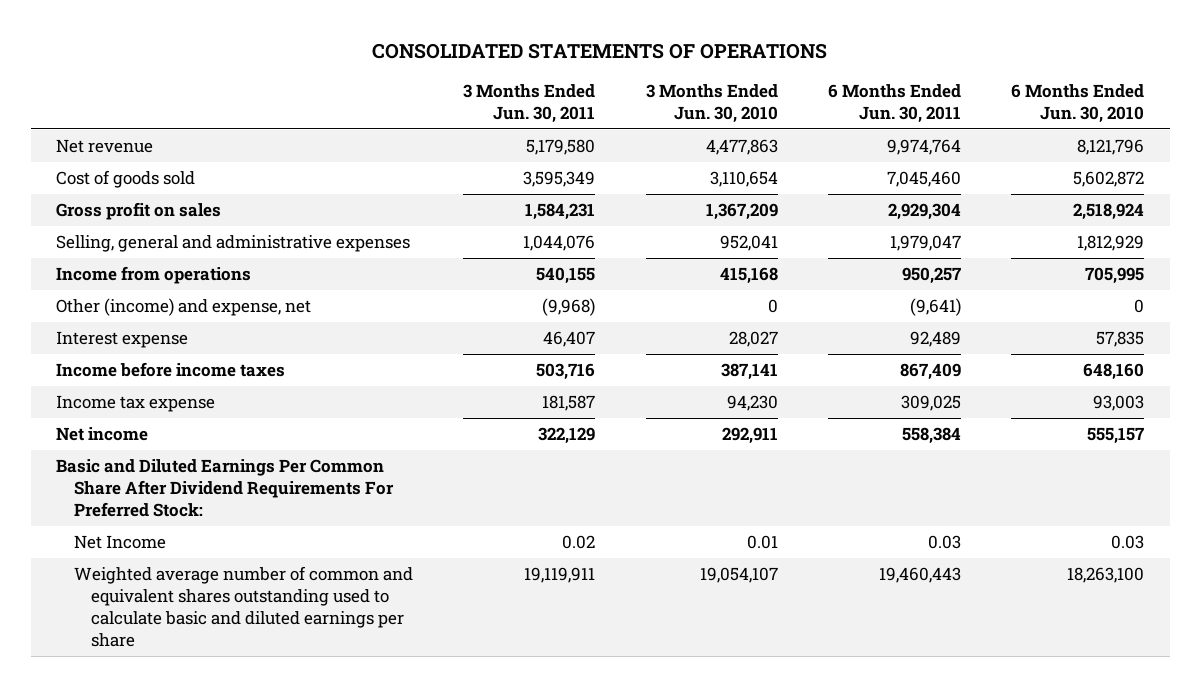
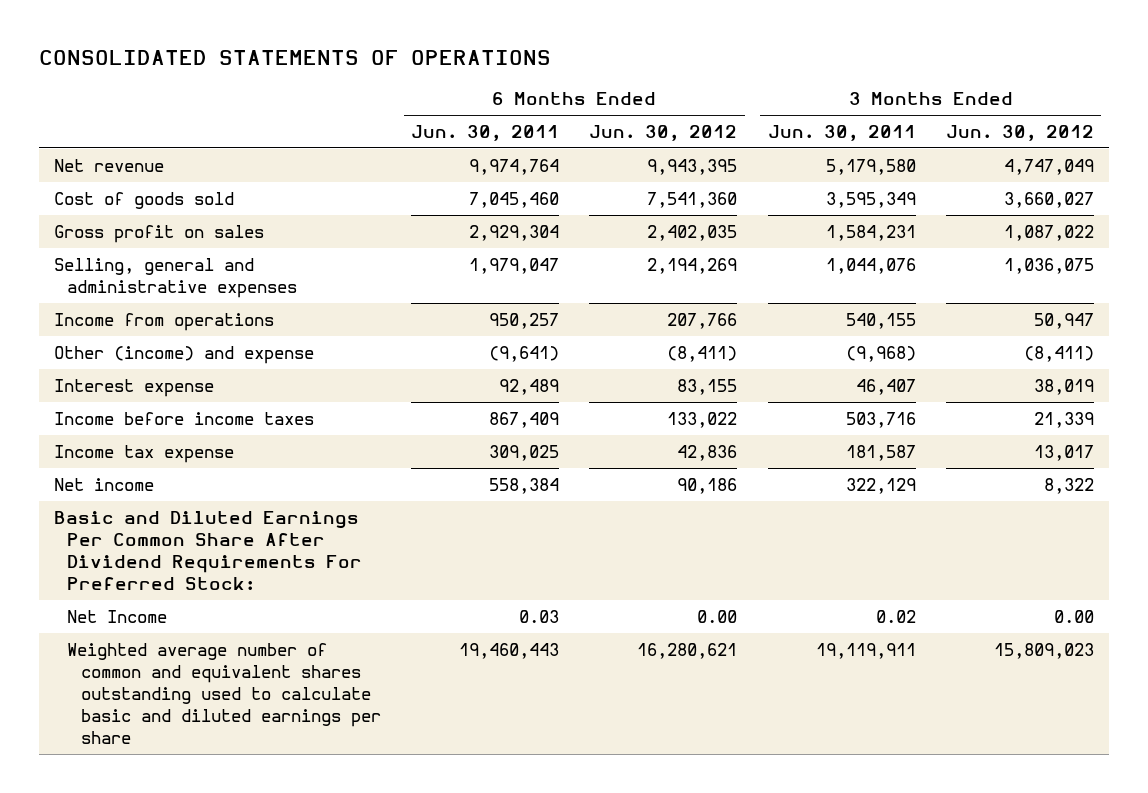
[645,84,778,123] 3 Months Ended Jun. 30, 2010 -> none
[1011,84,1145,123] 6 Months Ended Jun. 30, 2010 -> none
none -> [589,125,738,142] Jun. 30, 2012
none -> [945,125,1094,142] Jun. 30, 2012
[56,298,312,317] Other (income) and expense, net -> [53,345,314,364] Other (income) and expense

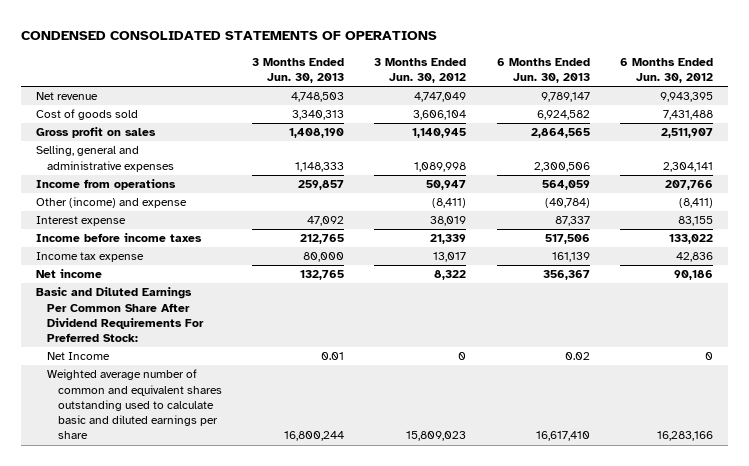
[38,50,551,66] CONSOLIDATED STATEMENTS OF OPERATIONS -> [21,31,438,41] CONDENSED CONSOLIDATED STATEMENTS OF OPERATIONS
[411,125,560,142] Jun. 30, 2011 -> none
[767,125,916,142] Jun. 30, 2011 -> none
none -> [252,57,345,83] 3 Months Ended Jun. 30, 2013
none -> [496,57,590,83] 6 Months Ended Jun. 30, 2013
[647,191,738,208] 7,541,360 -> [662,110,713,121] 7,431,488
[1003,191,1094,208] 3,660,027 -> [413,110,467,121] 3,606,104
[647,224,738,241] 2,402,035 -> [660,128,713,139] 2,511,907
[1003,224,1094,241] 1,087,022 -> [412,128,467,139] 1,140,945
[647,257,738,274] 2,194,269 -> [662,161,713,172] 2,304,141
[1003,257,1094,274] 1,036,075 -> [414,161,467,172] 1,089,998
[697,609,738,623] 0.00 -> [704,352,713,361] 0
[1053,609,1094,623] 0.00 -> [458,352,467,361] 0
[637,642,738,659] 16,280,621 -> [656,431,713,442] 16,283,166

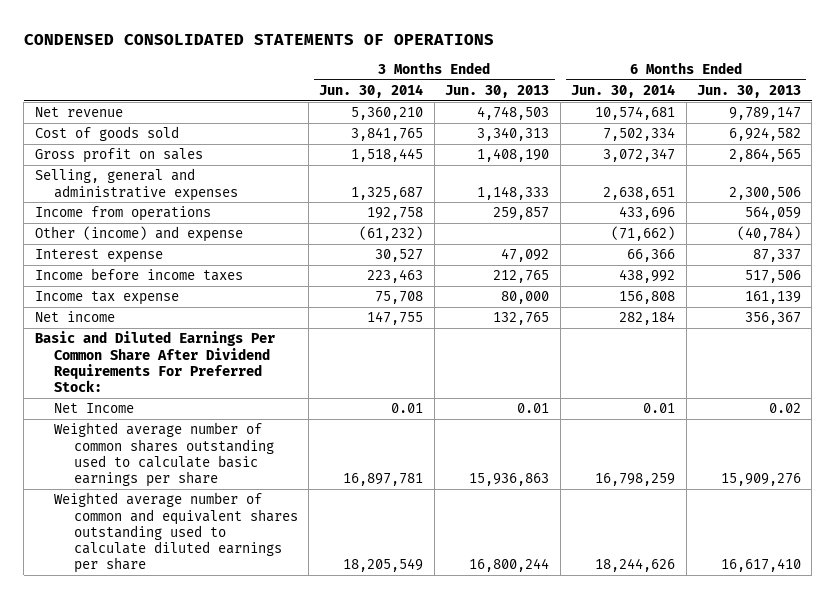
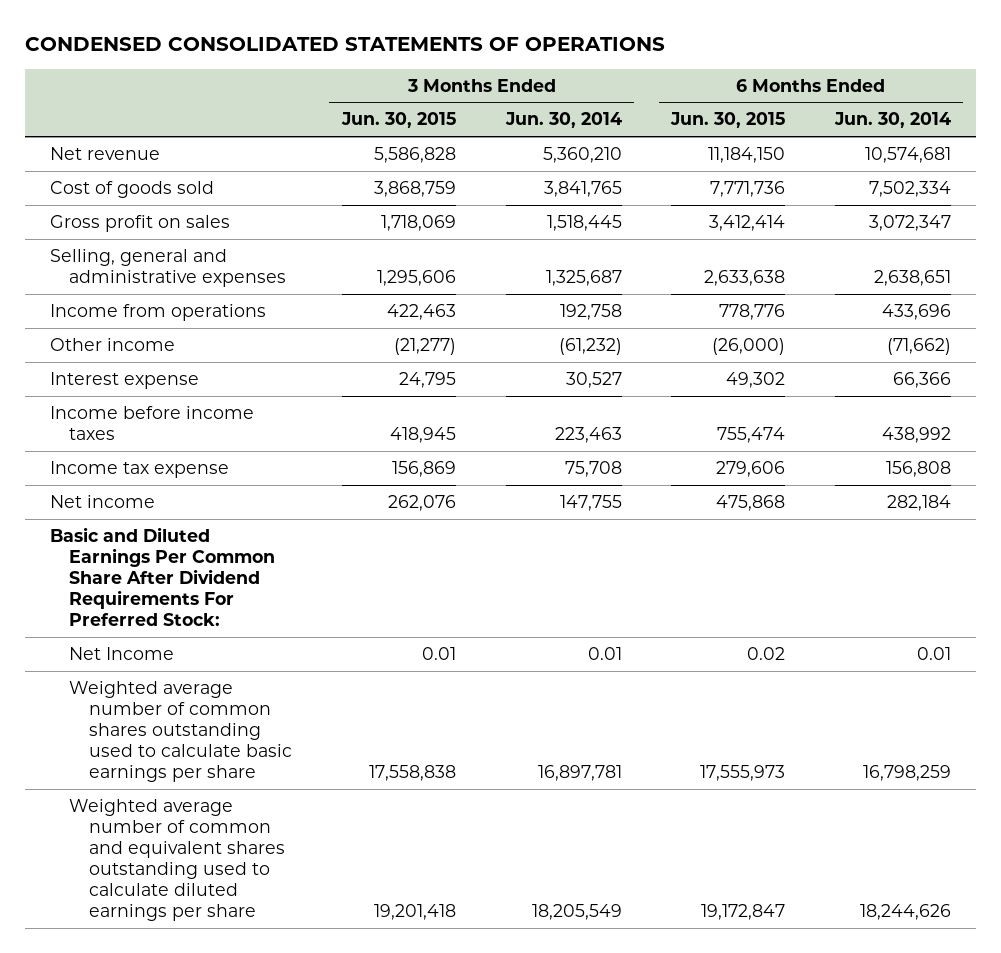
[445,85,550,99] Jun. 30, 2013 -> none
[696,85,801,99] Jun. 30, 2013 -> none
none -> [340,112,456,129] Jun. 30, 2015
none -> [670,112,786,129] Jun. 30, 2015
[34,226,243,243] Other (income) and expense -> [49,337,175,351] Other income

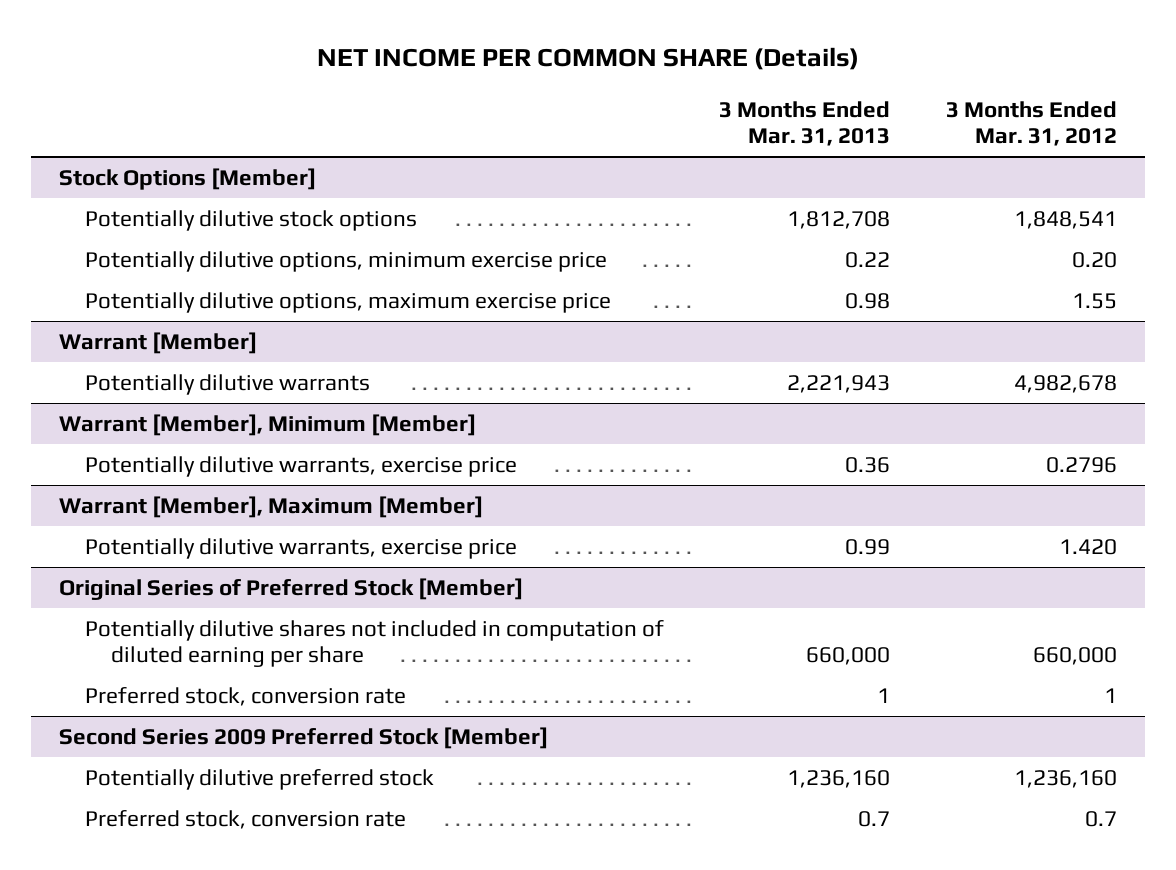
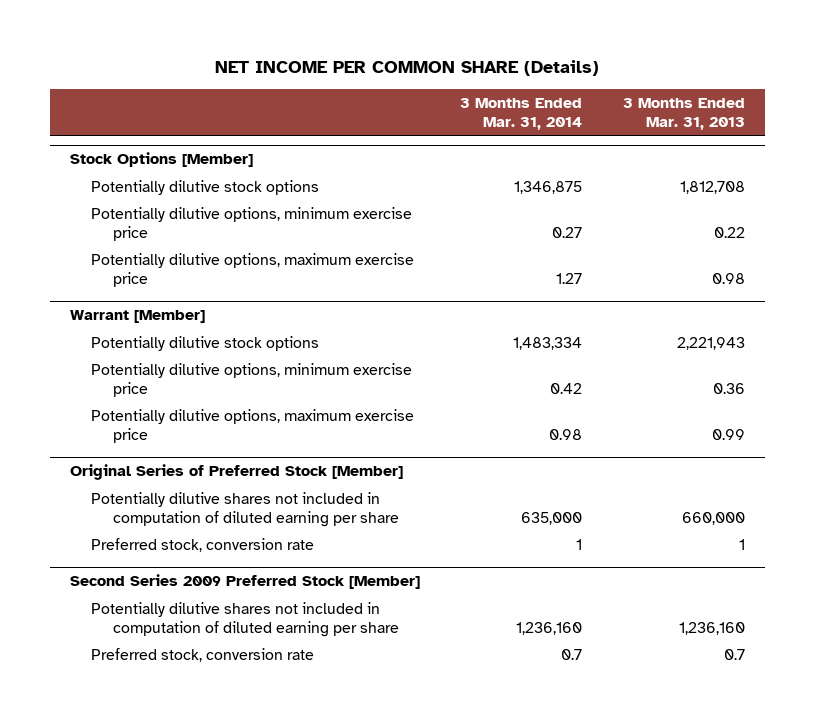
[945,100,1117,146] 3 Months Ended Mar. 31, 2012 -> none
none -> [460,97,583,130] 3 Months Ended Mar. 31, 2014
[59,413,477,436] Warrant [Member], Minimum [Member] -> none
[59,495,484,518] Warrant [Member], Maximum [Member] -> none
[84,373,370,395] Potentially dilutive warrants -> [91,335,320,351] Potentially dilutive stock options
[84,455,517,477] Potentially dilutive warrants, exercise price -> [91,362,413,397] Potentially dilutive options, minimum exercise price
[84,537,517,559] Potentially dilutive warrants, exercise price -> [91,408,415,443] Potentially dilutive options, maximum exercise price
[84,768,434,790] Potentially dilutive preferred stock -> [91,601,399,637] Potentially dilutive shares not included in computation of diluted earning per share

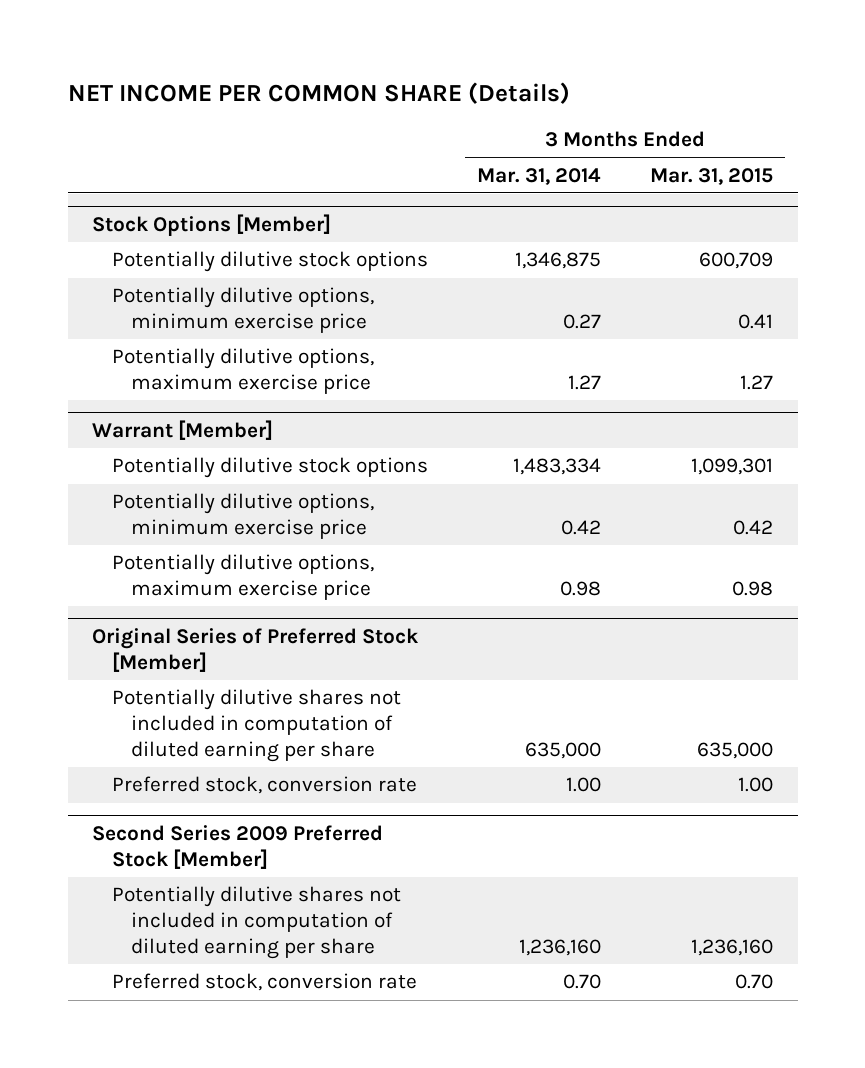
[622,97,745,130] 3 Months Ended Mar. 31, 2013 -> none
none -> [649,167,773,185] Mar. 31, 2015
[576,538,583,550] 1 -> [565,777,601,793] 1.00
[561,648,583,660] 0.7 -> [562,974,601,990] 0.70

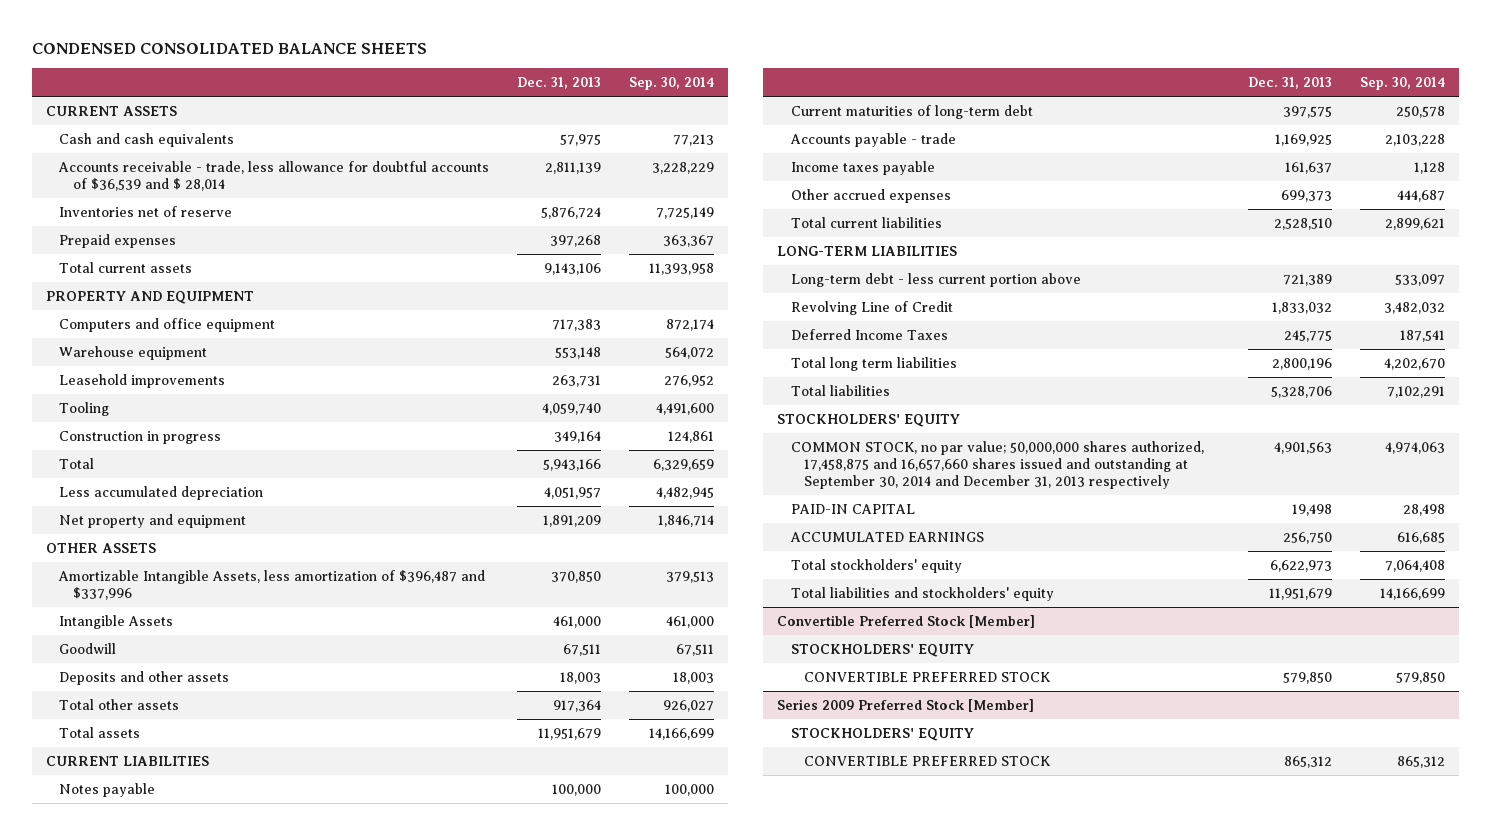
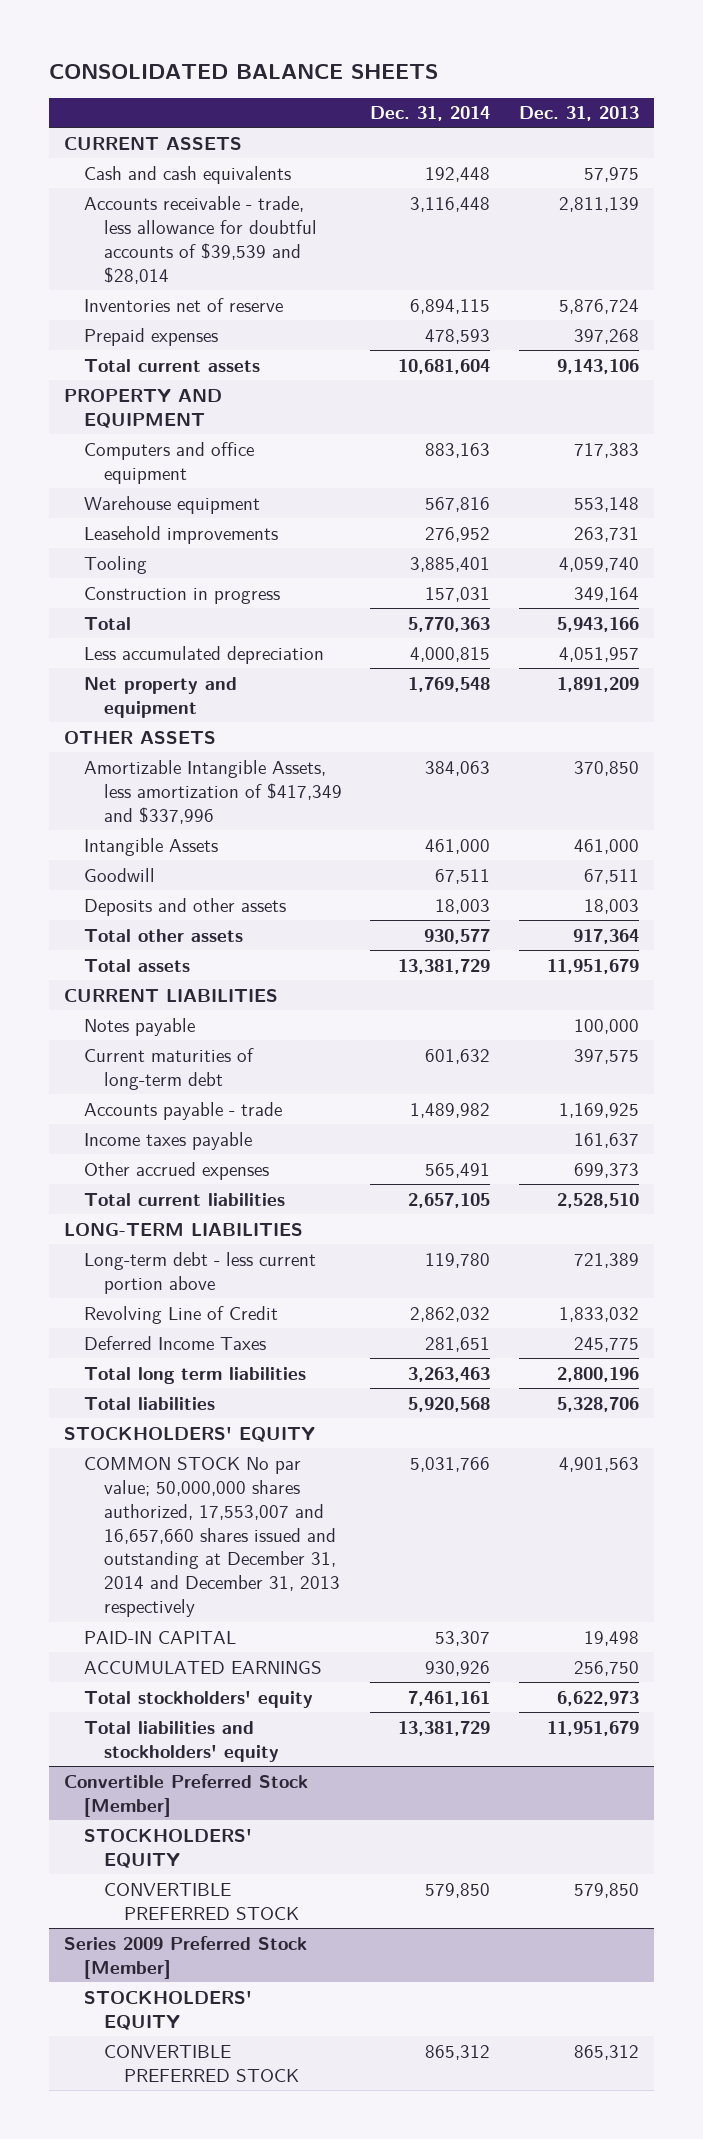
[32,43,428,55] CONDENSED CONSOLIDATED BALANCE SHEETS -> [49,63,439,79] CONSOLIDATED BALANCE SHEETS
[628,77,714,91] Sep. 30, 2014 -> none
none -> [370,106,491,122] Dec. 31, 2014
[58,160,490,191] Accounts receivable - trade, less allowance for doubtful accounts of $36,539 and $ 28,014 -> [83,195,317,284] Accounts receivable - trade, less allowance for doubtful accounts of $39,539 and $28,014
[58,569,486,600] Amortizable Intangible Assets, less amortization of $396,487 and $337,996 -> [83,759,342,824] Amortizable Intangible Assets, less amortization of $417,349 and $337,996
[790,440,1204,489] COMMON STOCK, no par value; 50,000,000 shares authorized, 17,458,875 and 16,657,660 shares issued and outstanding at September 30, 2014 and December 31, 2013 respectively -> [83,1456,340,1618] COMMON STOCK No par value; 50,000,000 shares authorized, 17,553,007 and 16,657,660 shares issued and outstanding at December 31, 2014 and December 31, 2013 respectively

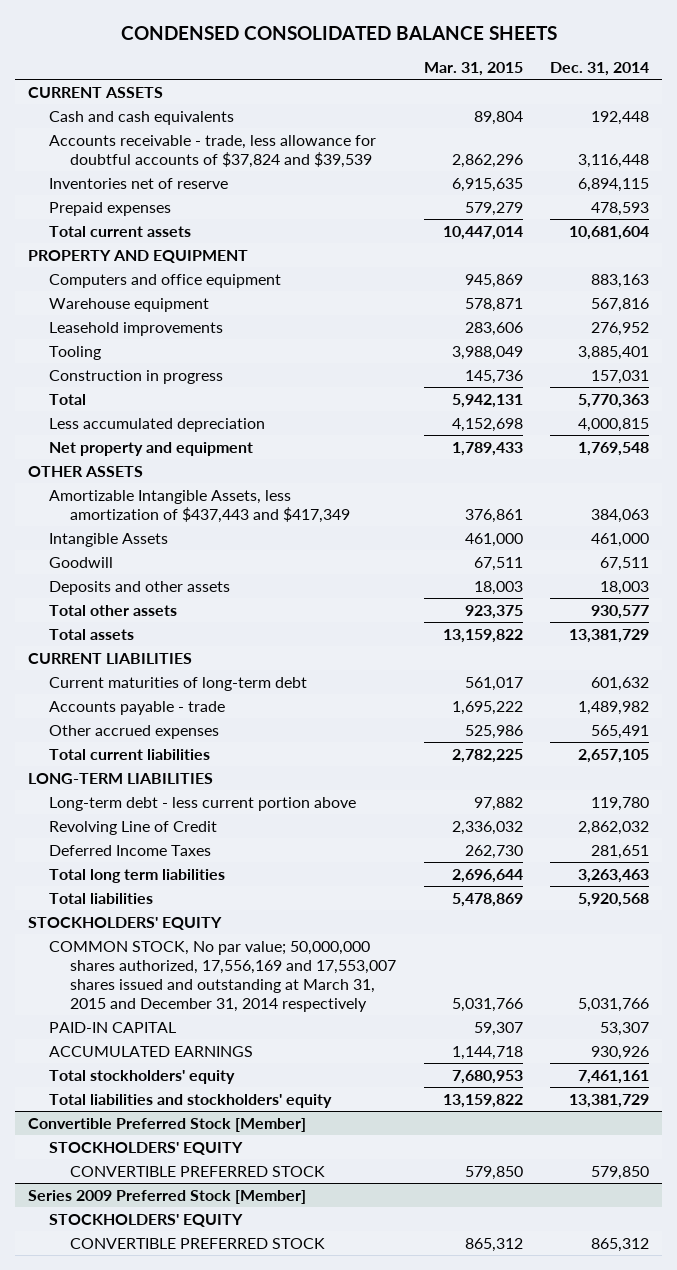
[49,63,439,79] CONSOLIDATED BALANCE SHEETS -> [120,25,557,40] CONDENSED CONSOLIDATED BALANCE SHEETS
[519,106,640,122] Dec. 31, 2013 -> none
none -> [423,61,523,76] Mar. 31, 2015
[83,195,317,284] Accounts receivable - trade, less allowance for doubtful accounts of $39,539 and $28,014 -> [49,134,377,168] Accounts receivable - trade, less allowance for doubtful accounts of $37,824 and $39,539
[83,759,342,824] Amortizable Intangible Assets, less amortization of $417,349 and $337,996 -> [49,489,351,523] Amortizable Intangible Assets, less amortization of $437,443 and $417,349
[83,1017,195,1036] Notes payable -> none
[83,1131,252,1150] Income taxes payable -> none
[83,1456,340,1618] COMMON STOCK No par value; 50,000,000 shares authorized, 17,553,007 and 16,657,660 shares issued and outstanding at December 31, 2014 and December 31, 2013 respectively -> [49,940,397,1012] COMMON STOCK, No par value; 50,000,000 shares authorized, 17,556,169 and 17,553,007 shares issued and outstanding at March 31, 2015 and December 31, 2014 respectively

